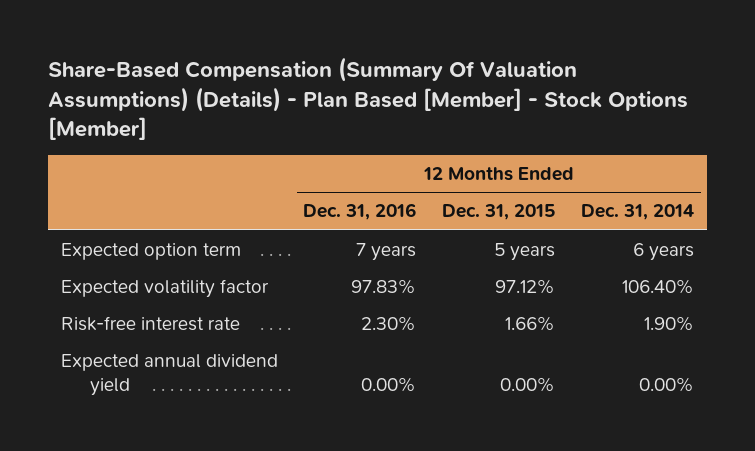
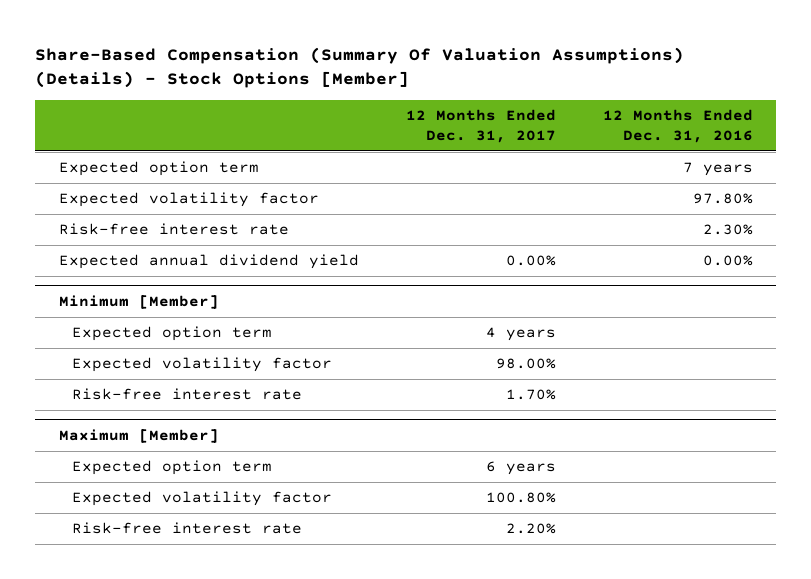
[47,57,688,141] Share-Based Compensation (Summary Of Valuation Assumptions) (Details) - Plan Based [Member] - Stock Options [Member] -> [35,46,685,89] Share-Based Compensation (Summary Of Valuation Assumptions) (Details) - Stock Options [Member]
[442,204,556,221] Dec. 31, 2015 -> none
[581,204,695,221] Dec. 31, 2014 -> none
none -> [405,109,556,143] 12 Months Ended Dec. 31, 2017
[351,279,417,295] 97.83% -> [692,193,753,205] 97.80%
none -> [58,294,219,309] Minimum [Member]
none -> [71,326,272,342] Expected option term
none -> [71,357,332,373] Expected volatility factor
none -> [71,388,302,401] Risk-free interest rate
none -> [58,428,219,443] Maximum [Member]
none -> [71,460,272,476] Expected option term
none -> [71,491,332,507] Expected volatility factor
none -> [71,522,302,535] Risk-free interest rate

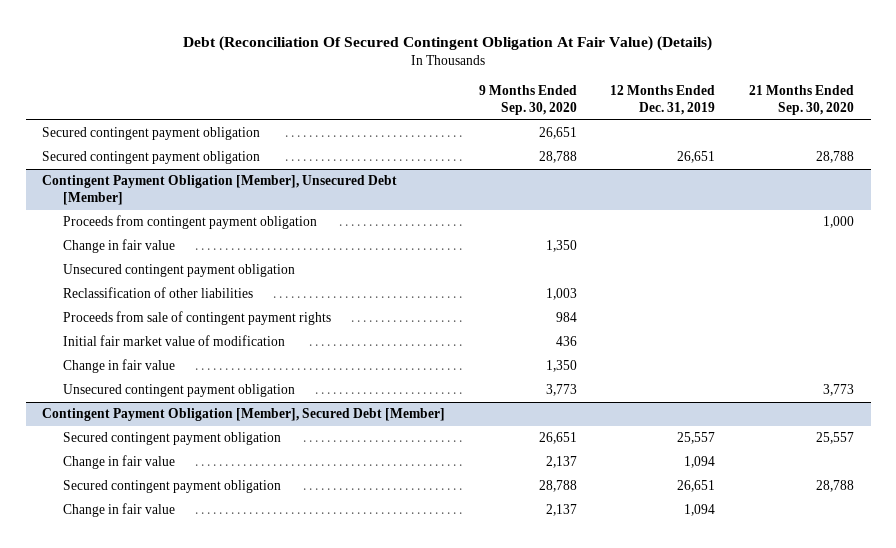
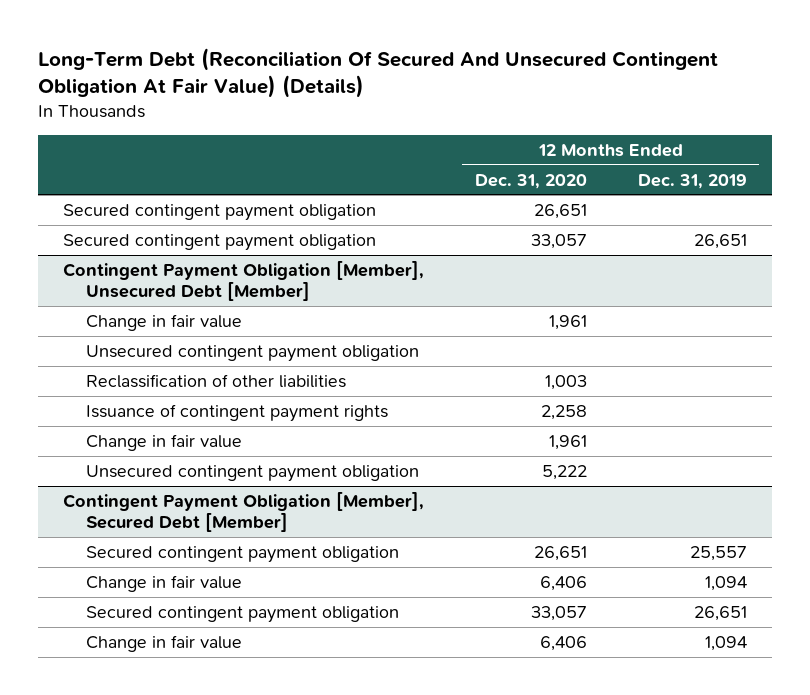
[183,35,713,51] Debt (Reconciliation Of Secured Contingent Obligation At Fair Value) (Details) -> [37,47,718,99] Long-Term Debt (Reconciliation Of Secured And Unsecured Contingent Obligation At Fair Value) (Details)
[478,84,577,115] 9 Months Ended Sep. 30, 2020 -> none
[748,84,854,115] 21 Months Ended Sep. 30, 2020 -> none
none -> [474,173,587,189] Dec. 31, 2020
[62,215,317,230] Proceeds from contingent payment obligation -> none
[62,335,285,347] Initial fair market value of modification -> none
[62,311,331,326] Proceeds from sale of contingent payment rights -> [86,403,389,422] Issuance of contingent payment rights

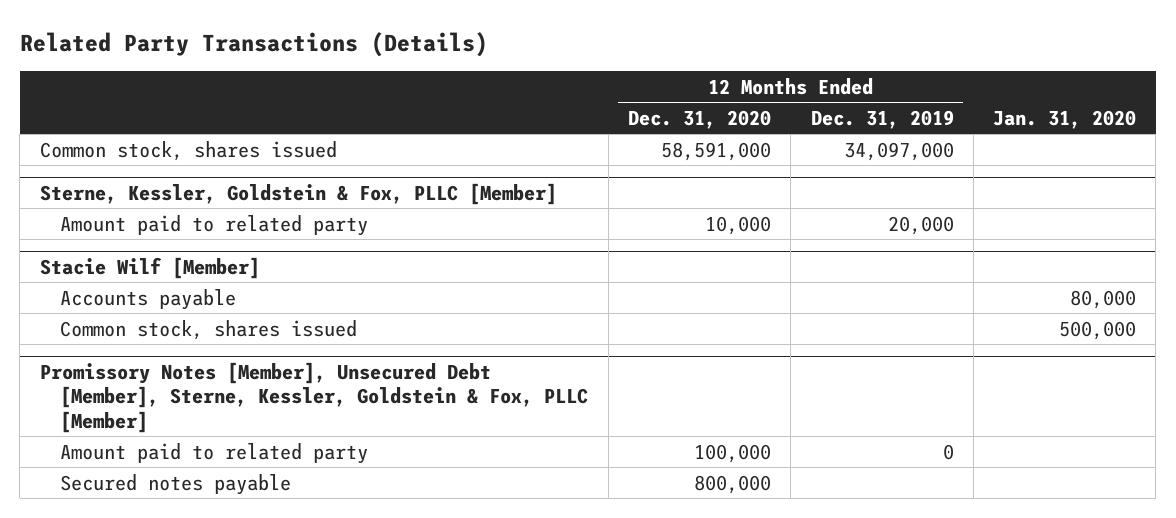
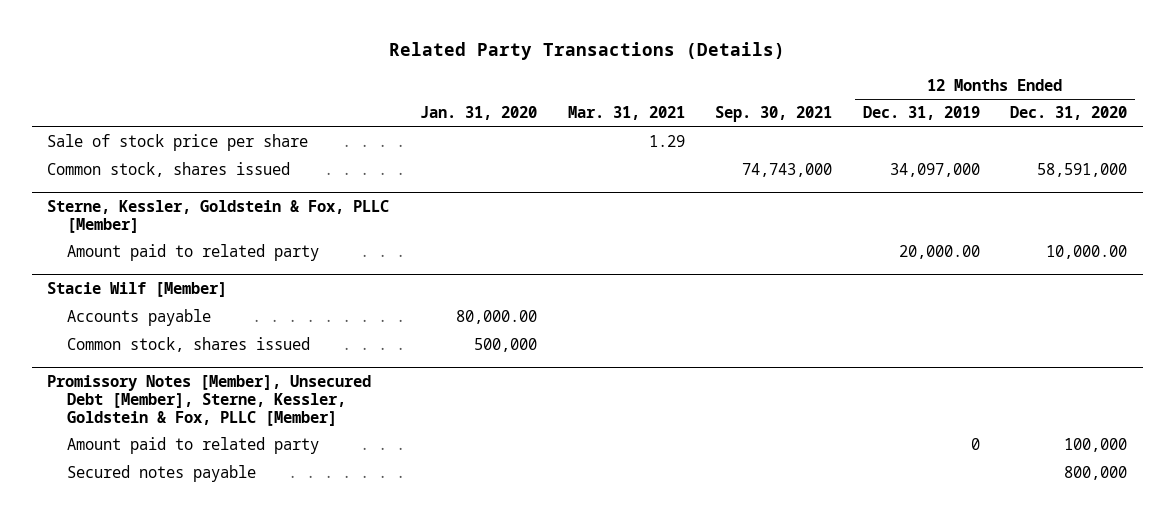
none -> [567,106,685,121] Mar. 31, 2021
none -> [715,106,833,123] Sep. 30, 2021
none -> [47,134,309,152] Sale of stock price per share
[704,215,771,235] 10,000 -> [1046,245,1128,260] 10,000.00
[887,215,954,235] 20,000 -> [898,245,980,260] 20,000.00
[1070,289,1137,309] 80,000 -> [456,310,538,325] 80,000.00

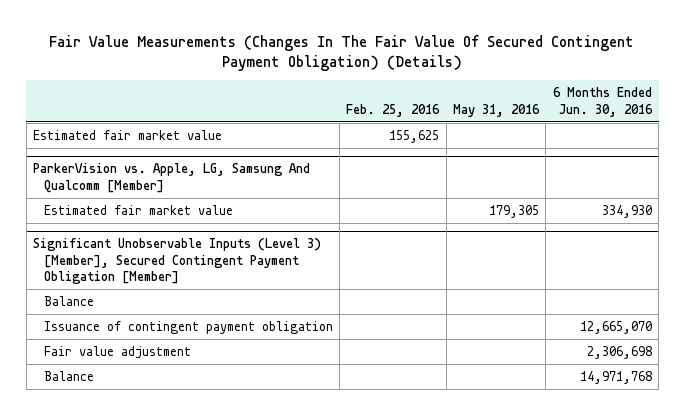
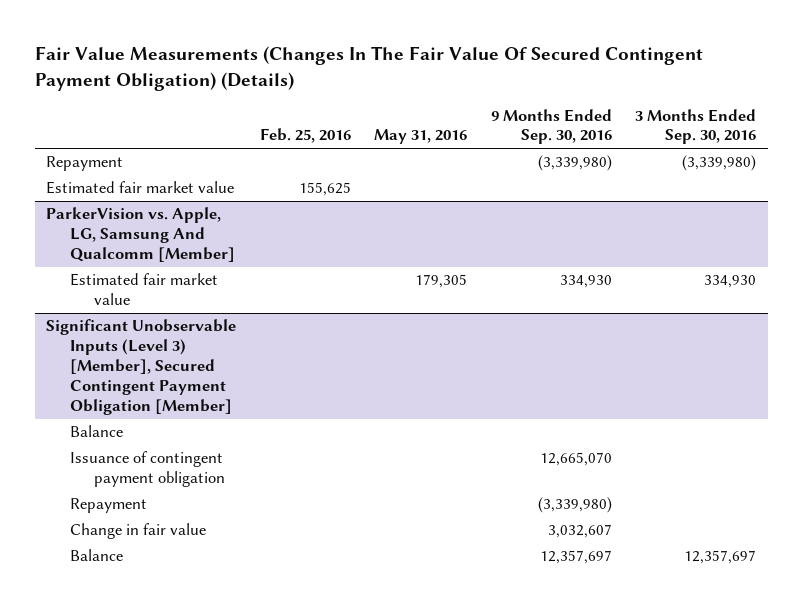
[552,87,653,117] 6 Months Ended Jun. 30, 2016 -> none
none -> [490,108,612,145] 9 Months Ended Sep. 30, 2016
none -> [634,108,756,145] 3 Months Ended Sep. 30, 2016
none -> [46,156,124,172] Repayment
none -> [70,498,148,514] Repayment
[43,346,191,360] Fair value adjustment -> [70,523,207,540] Change in fair value

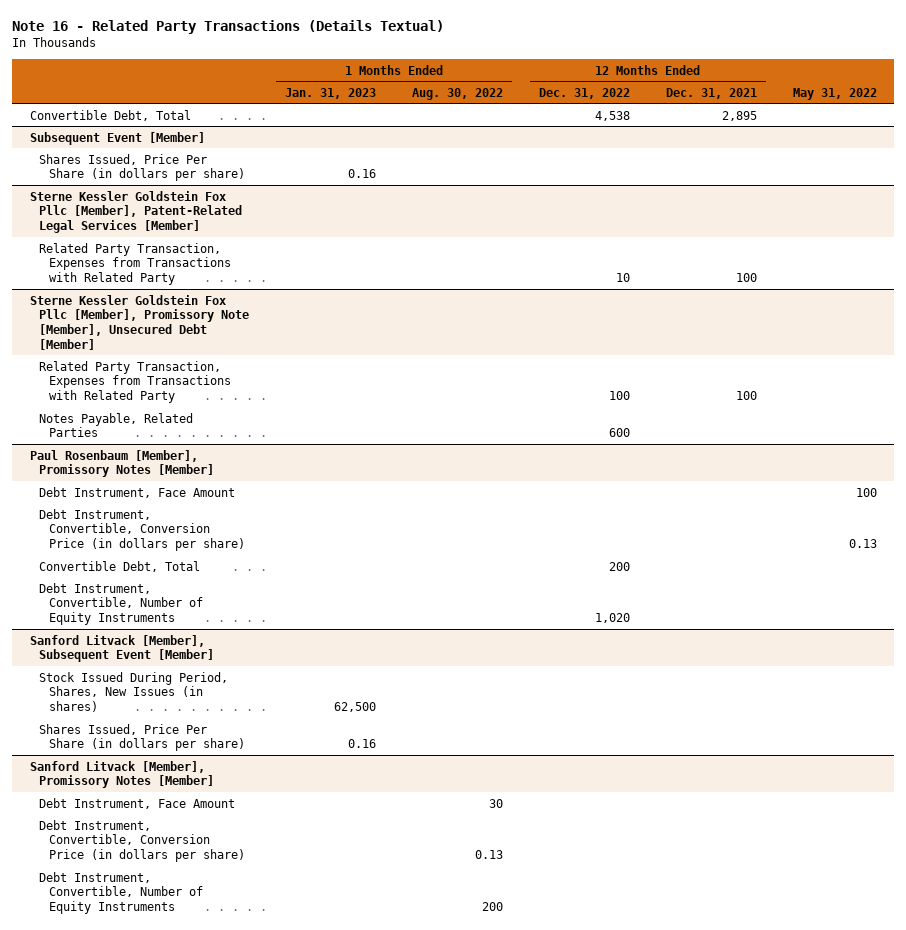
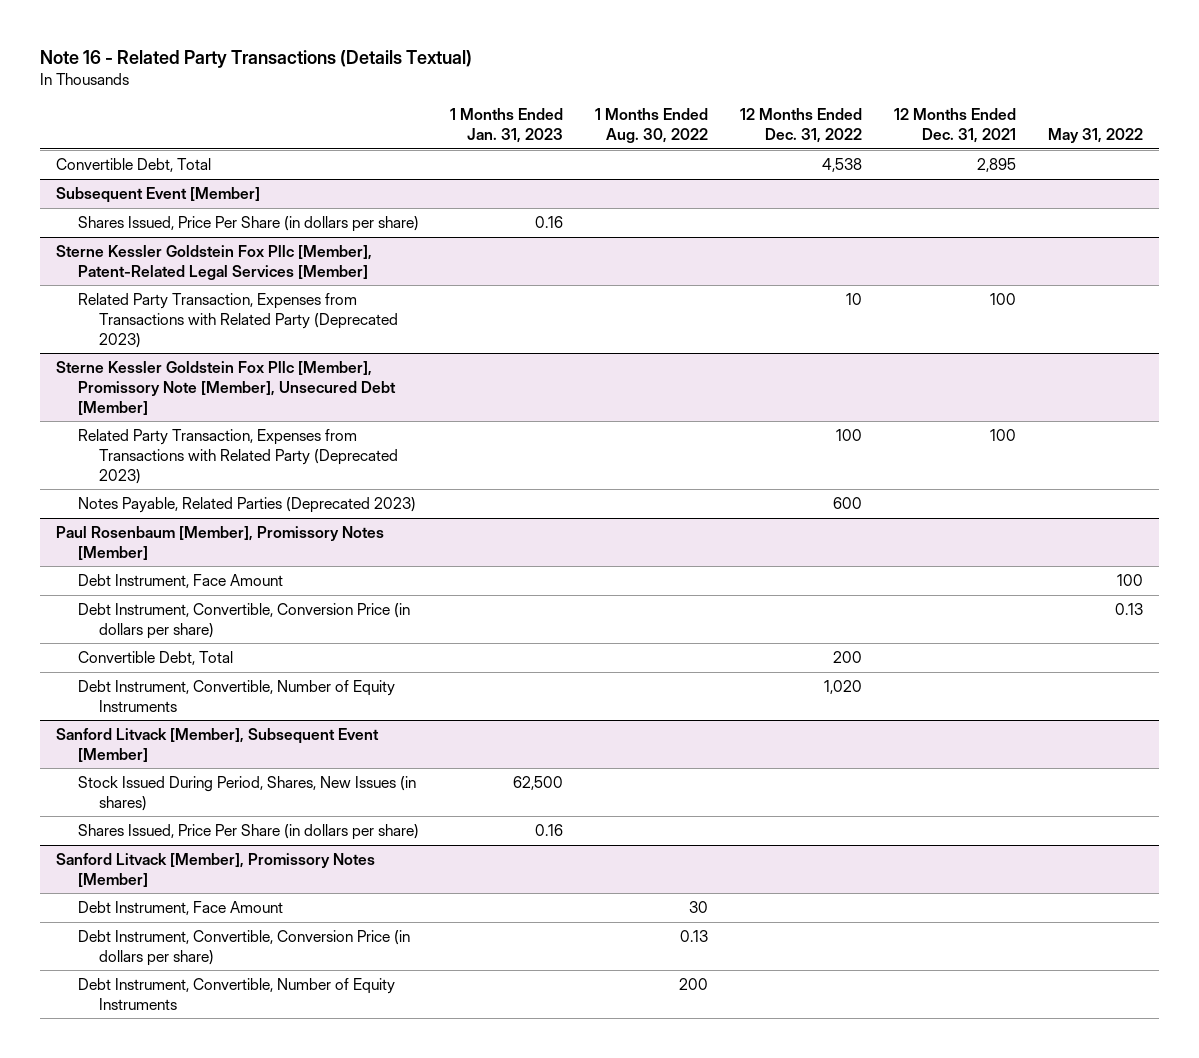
[39,242,232,285] Related Party Transaction, Expenses from Transactions with Related Party -> [77,292,399,348] Related Party Transaction, Expenses from Transactions with Related Party (Deprecated 2023)
[39,360,232,403] Related Party Transaction, Expenses from Transactions with Related Party -> [77,428,399,484] Related Party Transaction, Expenses from Transactions with Related Party (Deprecated 2023)
[39,412,194,438] Notes Payable, Related Parties -> [77,496,416,513] Notes Payable, Related Parties (Deprecated 2023)

